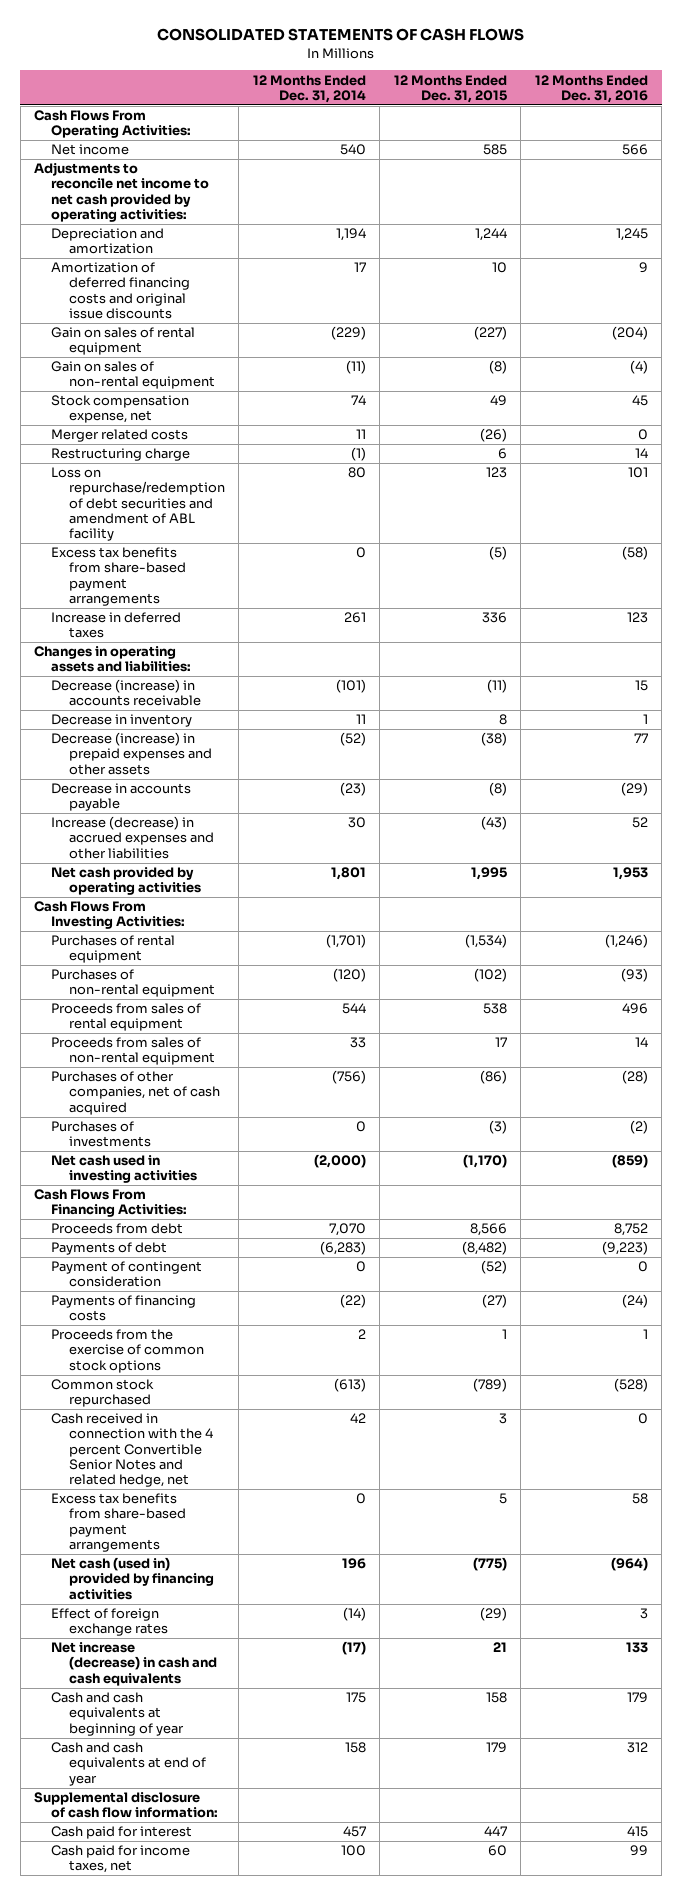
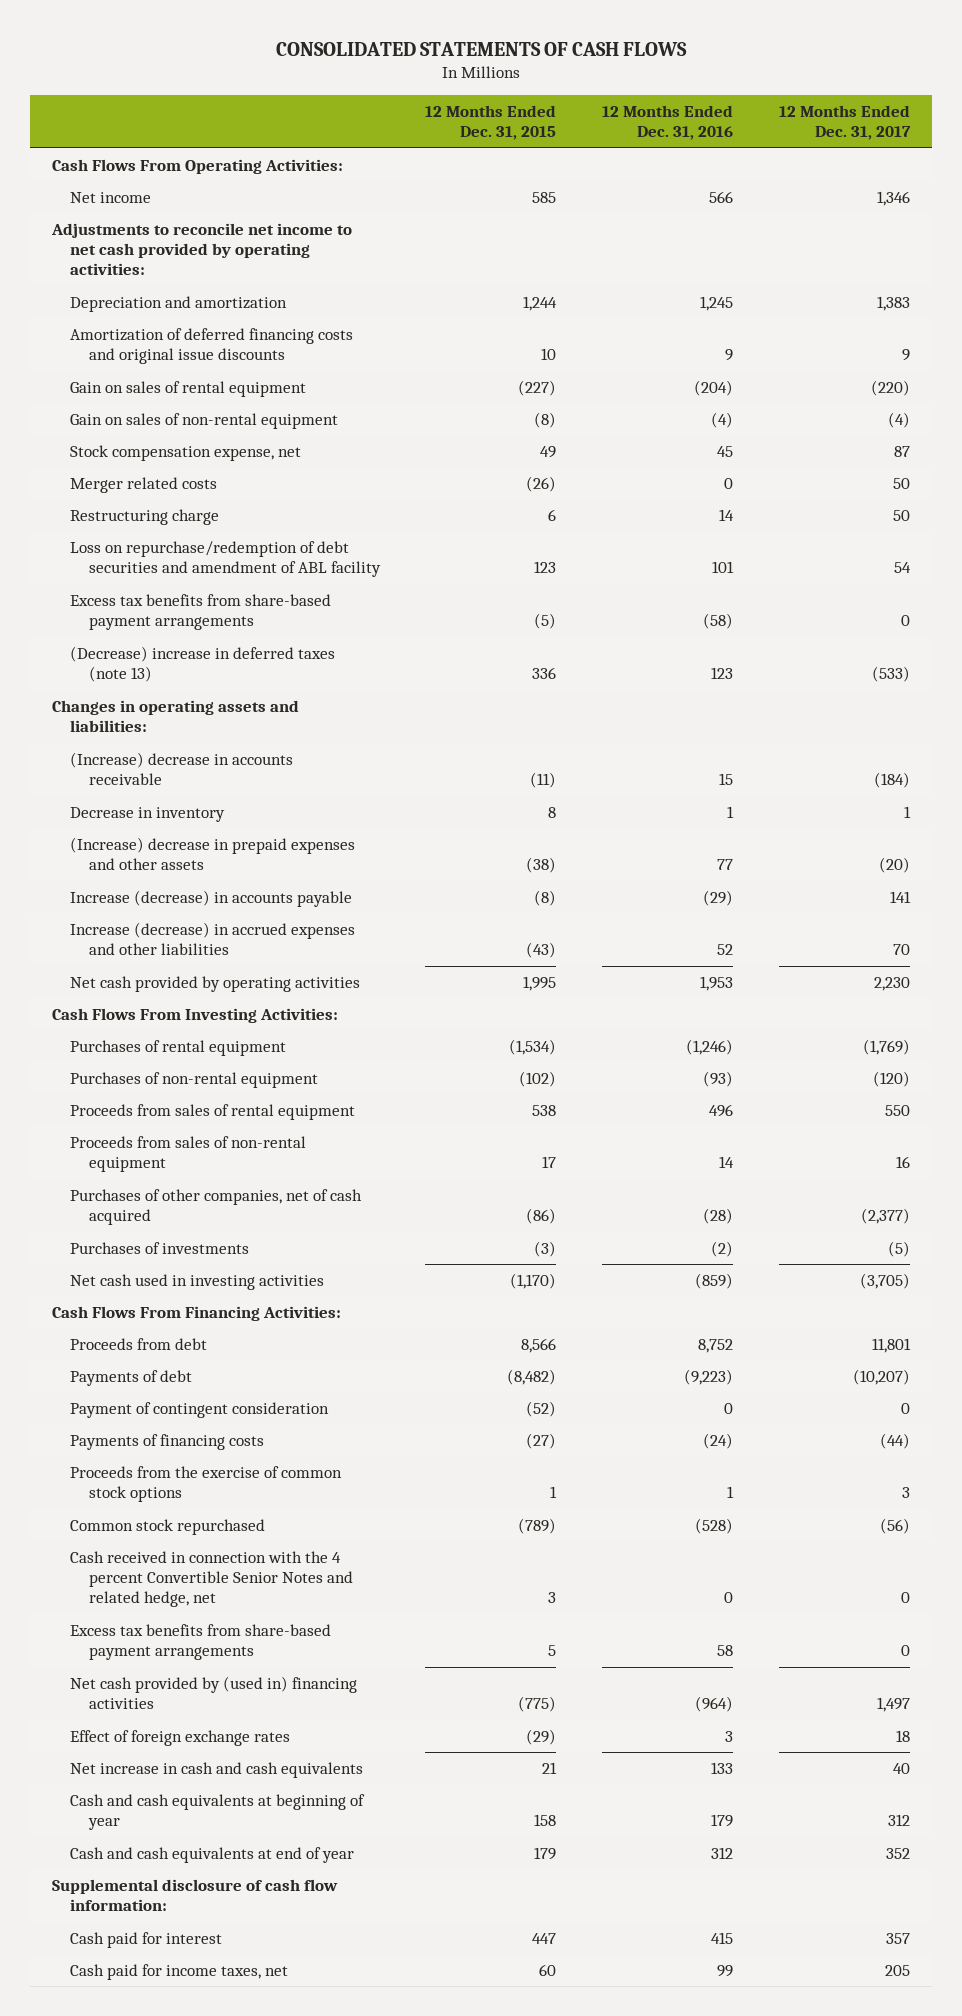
[252,74,366,103] 12 Months Ended Dec. 31, 2014 -> none
none -> [778,104,911,141] 12 Months Ended Dec. 31, 2017
[51,612,182,639] Increase in deferred taxes -> [70,645,336,683] (Decrease) increase in deferred taxes (note 13)
[51,679,201,707] Decrease (increase) in accounts receivable -> [70,751,294,786] (Increase) decrease in accounts receivable
[51,732,212,775] Decrease (increase) in prepaid expenses and other assets -> [70,836,356,871] (Increase) decrease in prepaid expenses and other assets
[51,783,192,812] Decrease in accounts payable -> [70,889,353,907] Increase (decrease) in accounts payable
[51,1557,214,1600] Net cash (used in) provided by financing activities -> [70,1675,358,1710] Net cash provided by (used in) financing activities
[51,1642,217,1686] Net increase (decrease) in cash and cash equivalents -> [70,1761,364,1778] Net increase in cash and cash equivalents

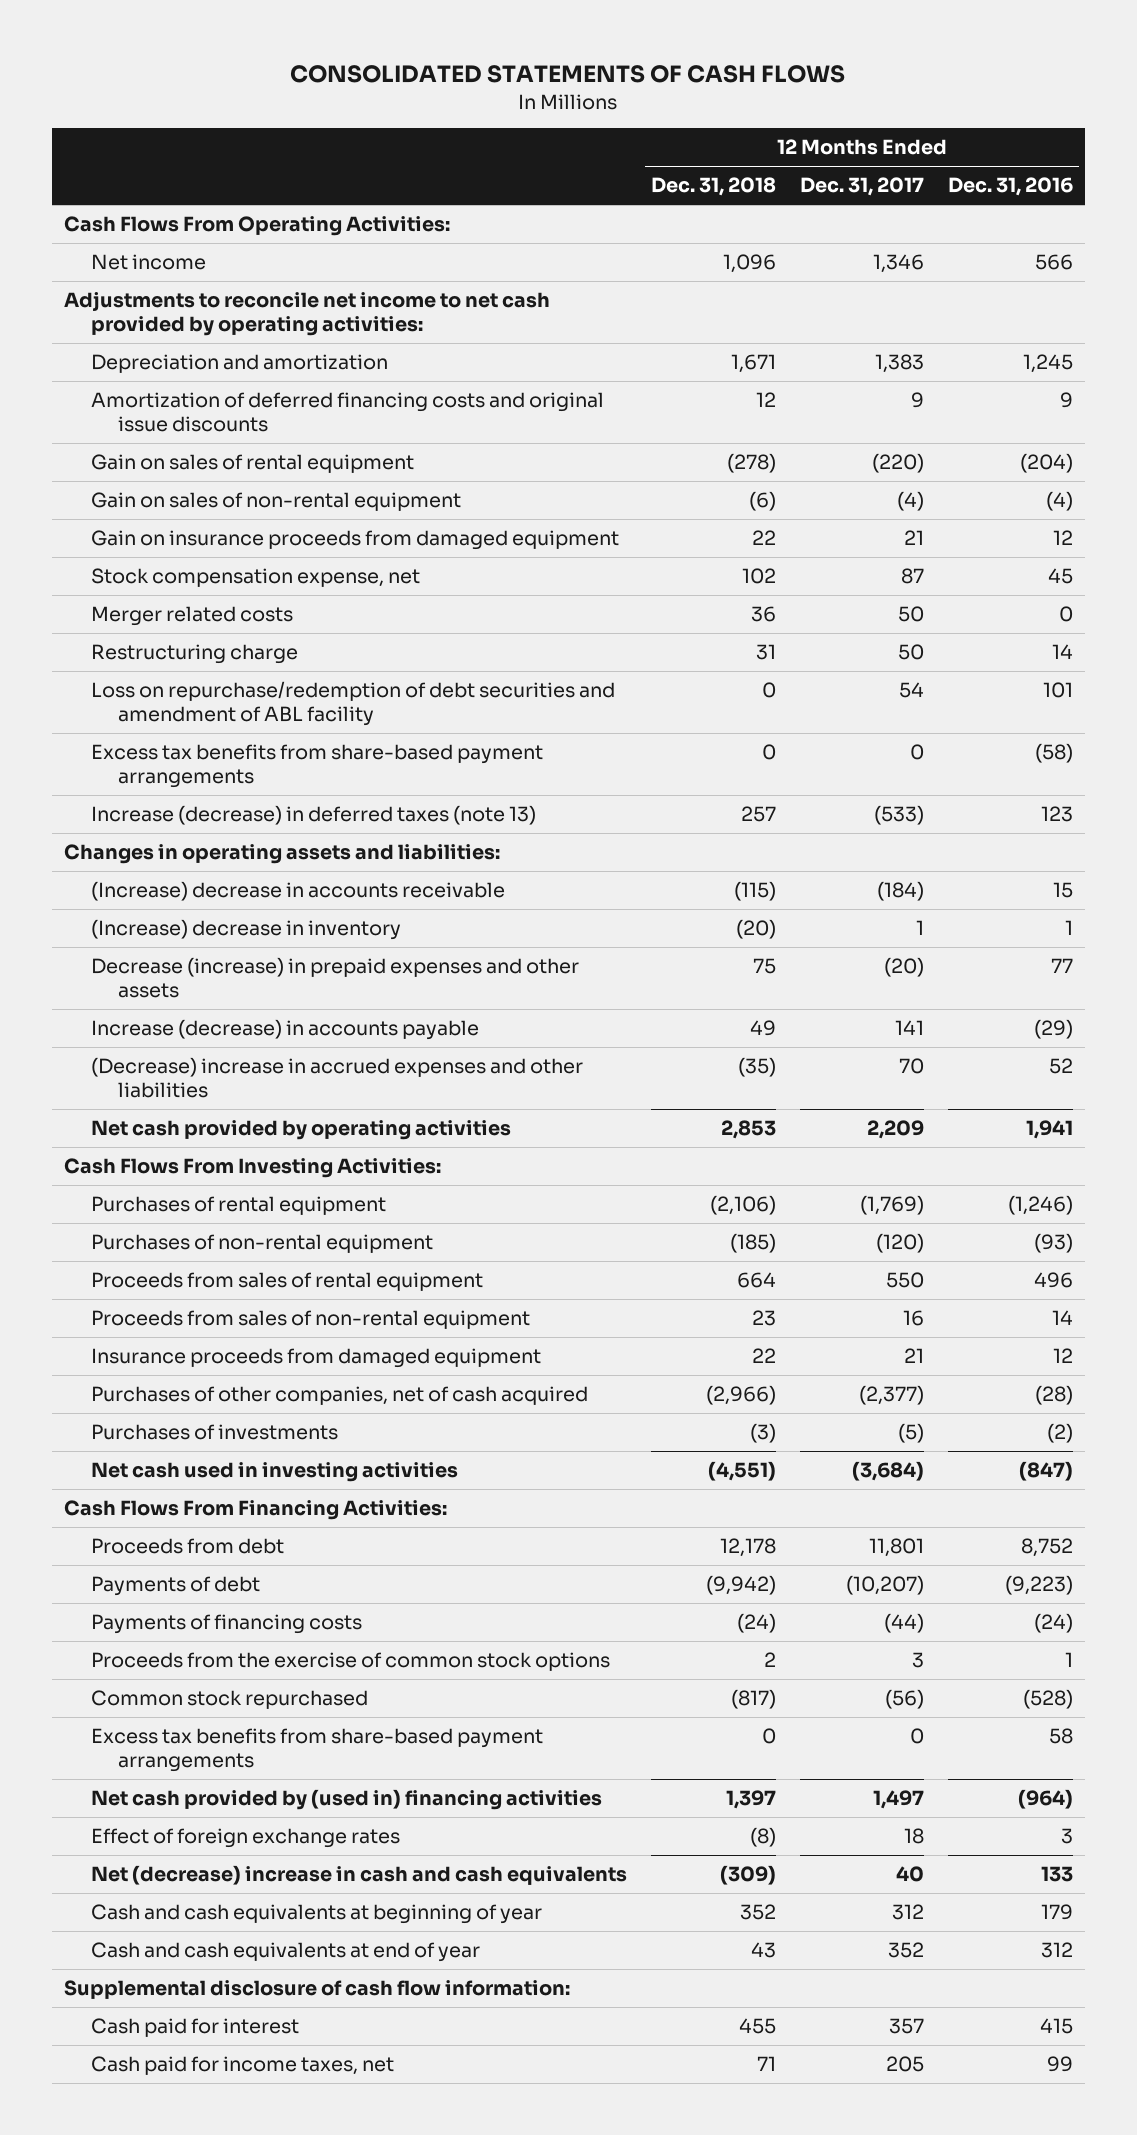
[425,104,557,141] 12 Months Ended Dec. 31, 2015 -> none
none -> [650,177,776,197] Dec. 31, 2018
none -> [90,530,619,551] Gain on insurance proceeds from damaged equipment
[70,645,336,683] (Decrease) increase in deferred taxes (note 13) -> [90,805,536,826] Increase (decrease) in deferred taxes (note 13)
[70,806,226,822] Decrease in inventory -> [90,919,401,941] (Increase) decrease in inventory
[70,836,356,871] (Increase) decrease in prepaid expenses and other assets -> [90,957,579,998] Decrease (increase) in prepaid expenses and other assets
[70,921,356,956] Increase (decrease) in accrued expenses and other liabilities -> [90,1057,583,1098] (Decrease) increase in accrued expenses and other liabilities
[699,975,733,991] 1,953 -> [1026,1120,1074,1140] 1,941
[873,976,910,991] 2,230 -> [866,1120,924,1140] 2,209
none -> [90,1348,541,1369] Insurance proceeds from damaged equipment
[694,1272,733,1289] (859) -> [1019,1461,1074,1482] (847)
[859,1272,910,1289] (3,705) -> [851,1461,924,1482] (3,684)
[70,1401,330,1418] Payment of contingent consideration -> none
[70,1550,353,1608] Cash received in connection with the 4 percent Convertible Senior Notes and related hedge, net -> none
[70,1761,364,1778] Net increase in cash and cash equivalents -> [90,1865,627,1886] Net (decrease) increase in cash and cash equivalents

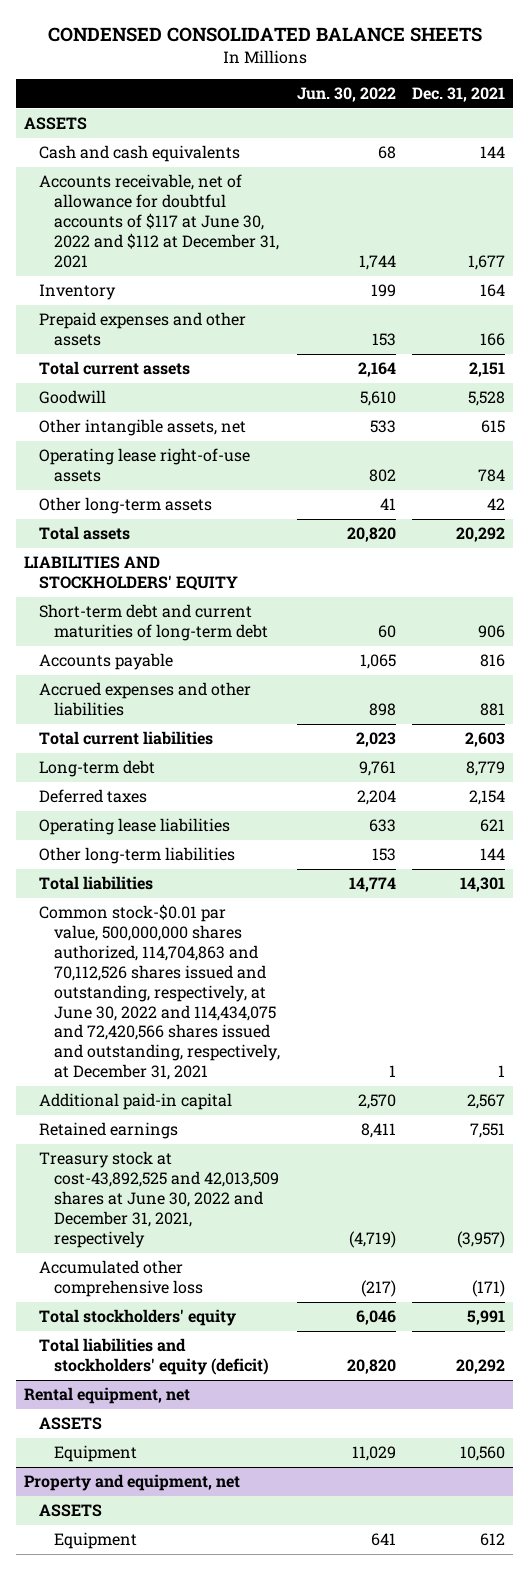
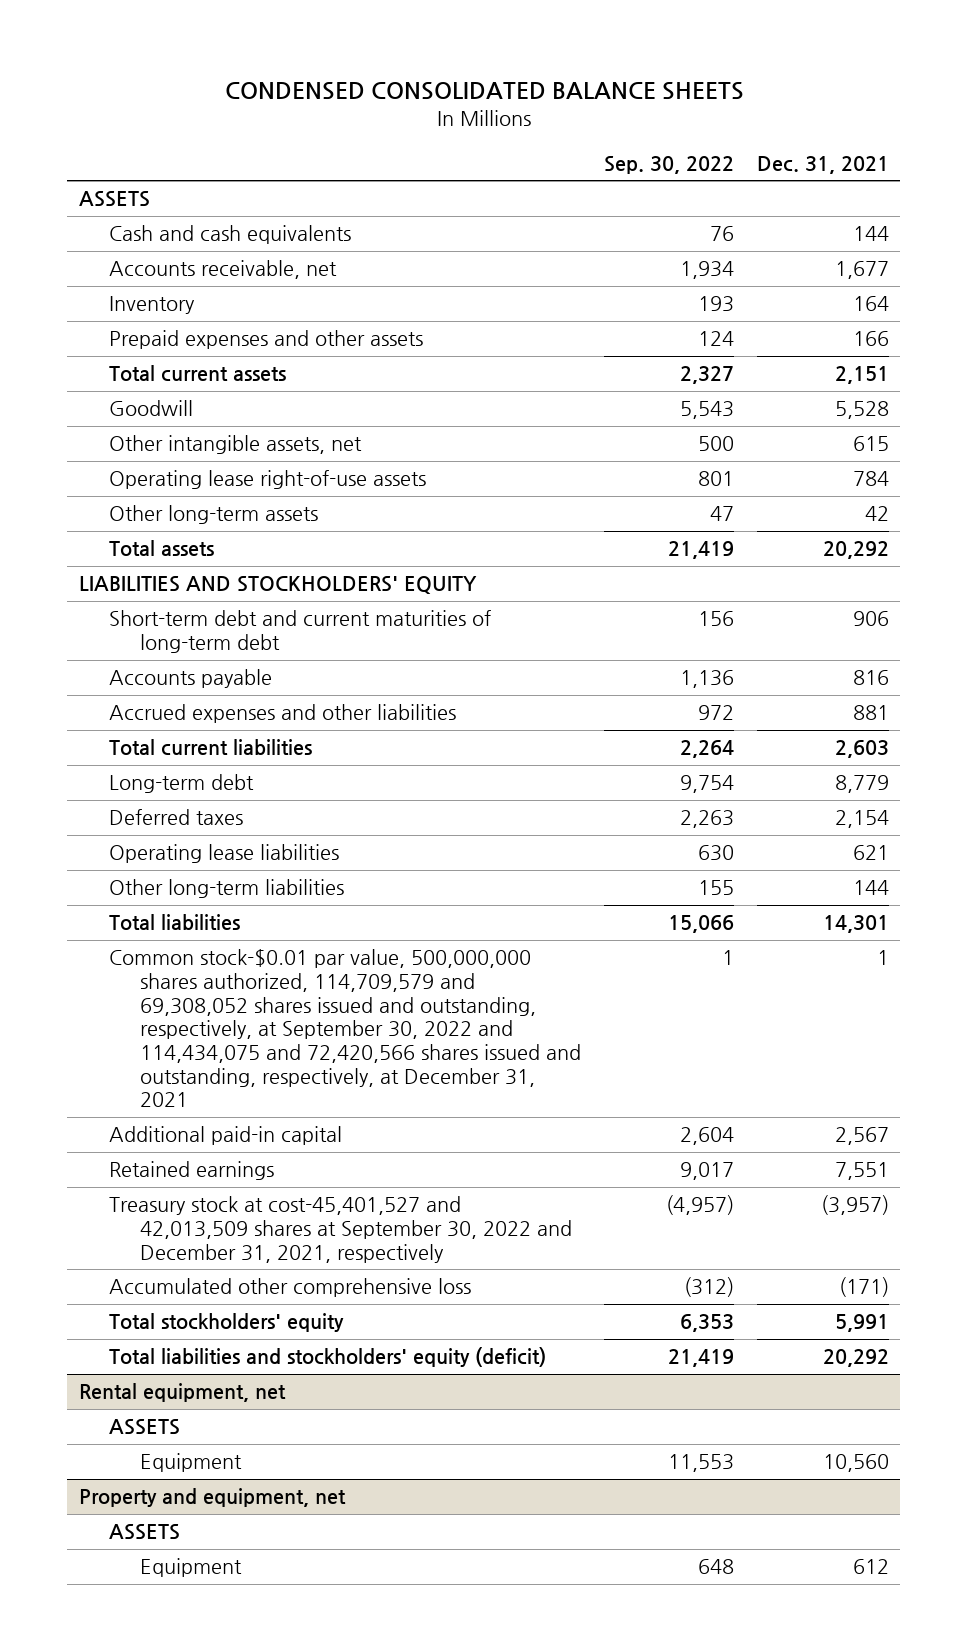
[296,86,396,102] Jun. 30, 2022 -> none
none -> [603,155,734,174] Sep. 30, 2022
[39,174,280,268] Accounts receivable, net of allowance for doubtful accounts of $117 at June 30, 2022 and $112 at December 31, 2021 -> [109,260,338,280] Accounts receivable, net
[39,904,281,1081] Common stock-$0.01 par value, 500,000,000 shares authorized, 114,704,863 and 70,112,526 shares issued and outstanding, respectively, at June 30, 2022 and 114,434,075 and 72,420,566 shares issued and outstanding, respectively, at December 31, 2021 -> [109,949,581,1108] Common stock-$0.01 par value, 500,000,000 shares authorized, 114,709,579 and 69,308,052 shares issued and outstanding, respectively, at September 30, 2022 and 114,434,075 and 72,420,566 shares issued and outstanding, respectively, at December 31, 2021
[39,1151,280,1248] Treasury stock at cost-43,892,525 and 42,013,509 shares at June 30, 2022 and December 31, 2021, respectively -> [109,1196,572,1263] Treasury stock at cost-45,401,527 and 42,013,509 shares at September 30, 2022 and December 31, 2021, respectively

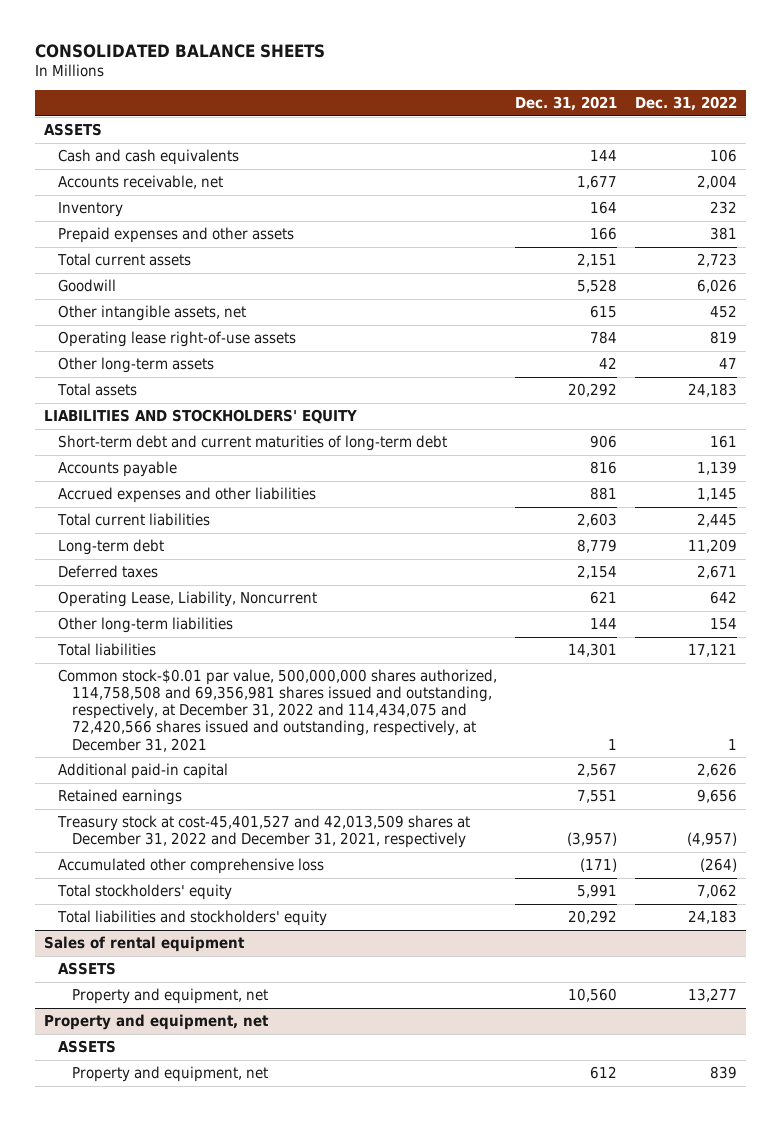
[224,82,744,101] CONDENSED CONSOLIDATED BALANCE SHEETS -> [34,43,325,58] CONSOLIDATED BALANCE SHEETS
[603,155,734,174] Sep. 30, 2022 -> none
none -> [634,96,737,112] Dec. 31, 2022
[109,844,340,864] Operating lease liabilities -> [57,590,317,607] Operating Lease, Liability, Noncurrent
[109,949,581,1108] Common stock-$0.01 par value, 500,000,000 shares authorized, 114,709,579 and 69,308,052 shares issued and outstanding, respectively, at September 30, 2022 and 114,434,075 and 72,420,566 shares issued and outstanding, respectively, at December 31, 2021 -> [57,668,497,752] Common stock-$0.01 par value, 500,000,000 shares authorized, 114,758,508 and 69,356,981 shares issued and outstanding, respectively, at December 31, 2022 and 114,434,075 and 72,420,566 shares issued and outstanding, respectively, at December 31, 2021
[109,1196,572,1263] Treasury stock at cost-45,401,527 and 42,013,509 shares at September 30, 2022 and December 31, 2021, respectively -> [56,814,470,849] Treasury stock at cost-45,401,527 and 42,013,509 shares at December 31, 2022 and December 31, 2021, respectively
[109,1347,547,1368] Total liabilities and stockholders' equity (deficit) -> [56,909,327,926] Total liabilities and stockholders' equity
[78,1383,286,1403] Rental equipment, net -> [43,935,245,952] Sales of rental equipment
[139,1453,242,1473] Equipment -> [72,987,269,1004] Property and equipment, net
[139,1558,242,1578] Equipment -> [72,1065,269,1082] Property and equipment, net

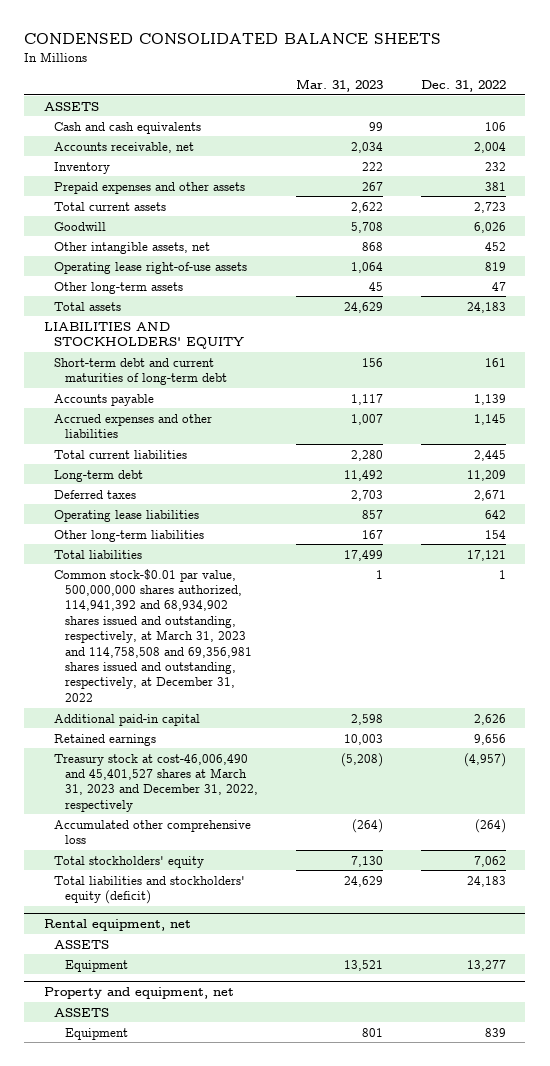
[34,43,325,58] CONSOLIDATED BALANCE SHEETS -> [24,33,442,45] CONDENSED CONSOLIDATED BALANCE SHEETS
[514,96,617,112] Dec. 31, 2021 -> none
none -> [296,79,384,93] Mar. 31, 2023
[57,590,317,607] Operating Lease, Liability, Noncurrent -> [54,509,200,522] Operating lease liabilities
[57,668,497,752] Common stock-$0.01 par value, 500,000,000 shares authorized, 114,758,508 and 69,356,981 shares issued and outstanding, respectively, at December 31, 2022 and 114,434,075 and 72,420,566 shares issued and outstanding, respectively, at December 31, 2021 -> [54,568,252,702] Common stock-$0.01 par value, 500,000,000 shares authorized, 114,941,392 and 68,934,902 shares issued and outstanding, respectively, at March 31, 2023 and 114,758,508 and 69,356,981 shares issued and outstanding, respectively, at December 31, 2022
[56,814,470,849] Treasury stock at cost-45,401,527 and 42,013,509 shares at December 31, 2022 and December 31, 2021, respectively -> [54,753,258,812] Treasury stock at cost-46,006,490 and 45,401,527 shares at March 31, 2023 and December 31, 2022, respectively
[56,909,327,926] Total liabilities and stockholders' equity -> [54,875,246,904] Total liabilities and stockholders' equity (deficit)
[43,935,245,952] Sales of rental equipment -> [43,919,191,932] Rental equipment, net
[72,987,269,1004] Property and equipment, net -> [64,959,128,972] Equipment
[72,1065,269,1082] Property and equipment, net -> [64,1027,128,1040] Equipment

